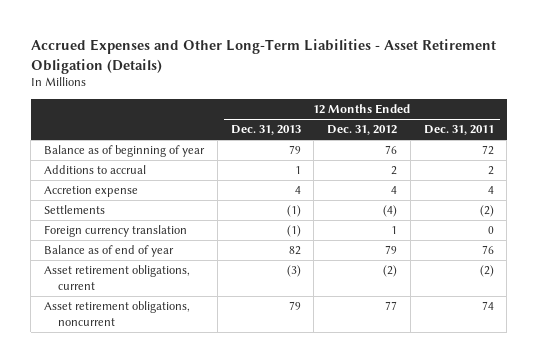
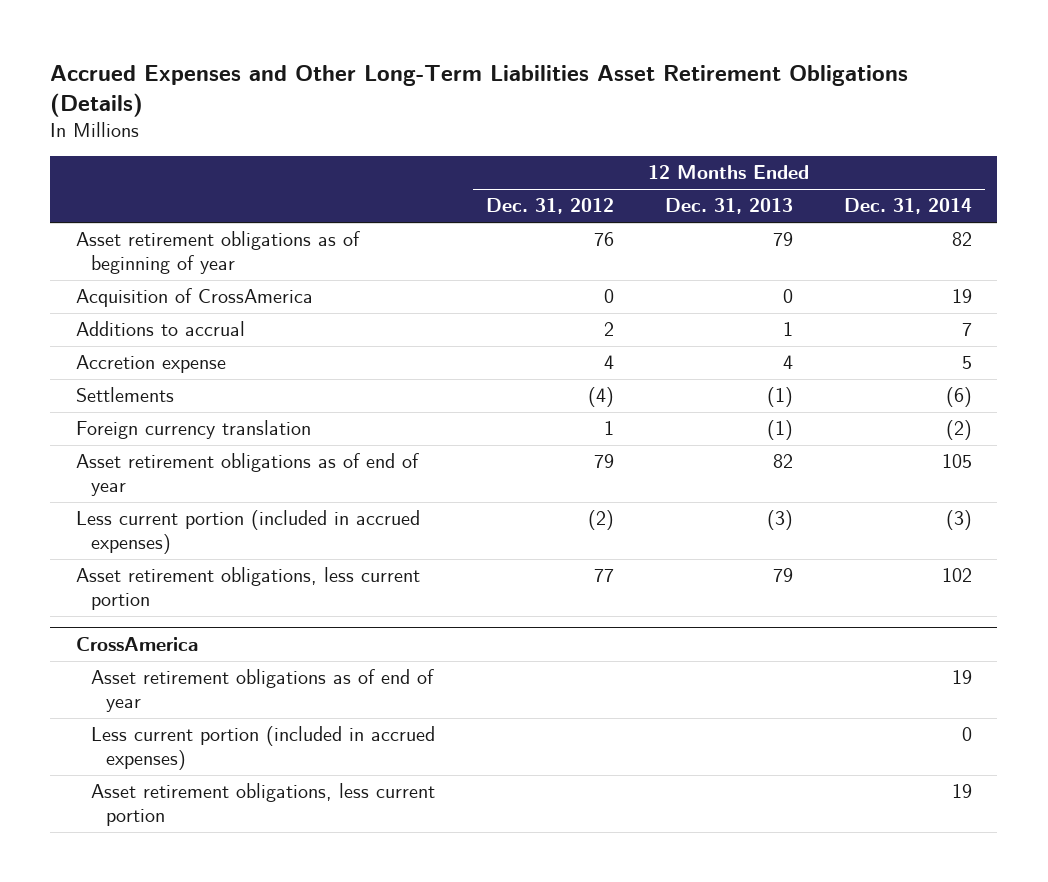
[30,39,496,74] Accrued Expenses and Other Long-Term Liabilities - Asset Retirement Obligation (Details) -> [50,64,909,117] Accrued Expenses and Other Long-Term Liabilities Asset Retirement Obligations (Details)
[423,125,494,136] Dec. 31, 2011 -> none
none -> [843,198,972,215] Dec. 31, 2014
[44,145,206,158] Balance as of beginning of year -> [75,231,360,274] Asset retirement obligations as of beginning of year
none -> [75,288,313,308] Acquisition of CrossAmerica
[44,245,175,258] Balance as of end of year -> [75,453,419,496] Asset retirement obligations as of end of year
[44,265,191,291] Asset retirement obligations, current -> [75,510,420,554] Less current portion (included in accrued expenses)
[44,301,191,327] Asset retirement obligations, noncurrent -> [75,567,420,610] Asset retirement obligations, less current portion
none -> [75,637,199,652] CrossAmerica
none -> [90,669,434,712] Asset retirement obligations as of end of year
none -> [90,726,435,770] Less current portion (included in accrued expenses)
none -> [90,783,435,826] Asset retirement obligations, less current portion

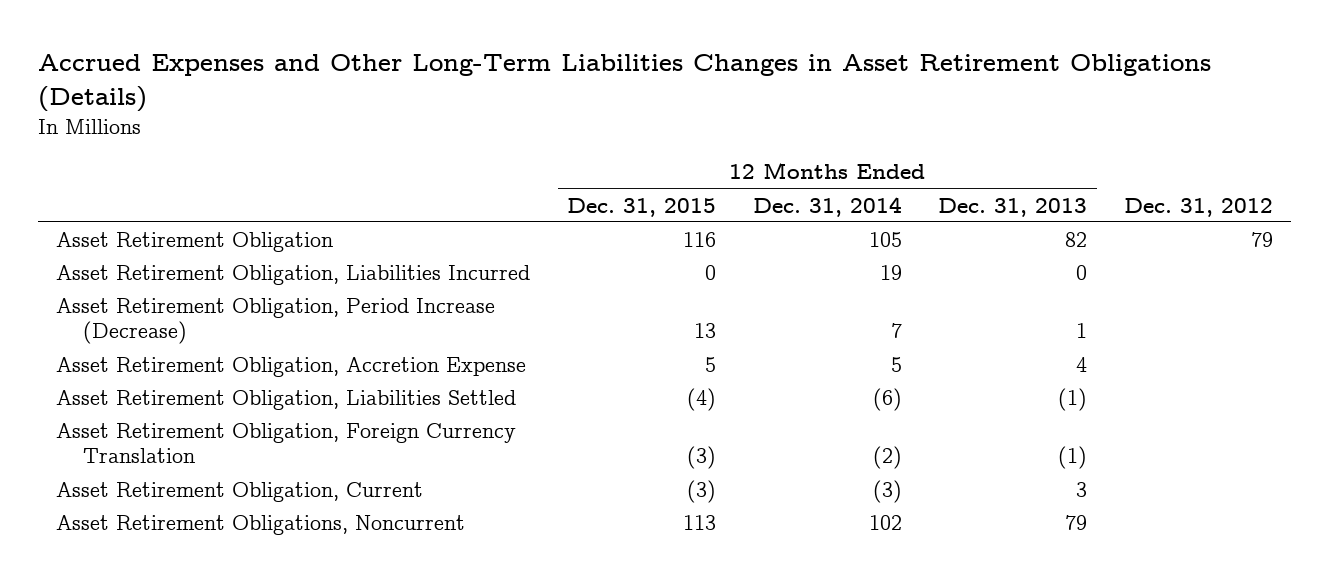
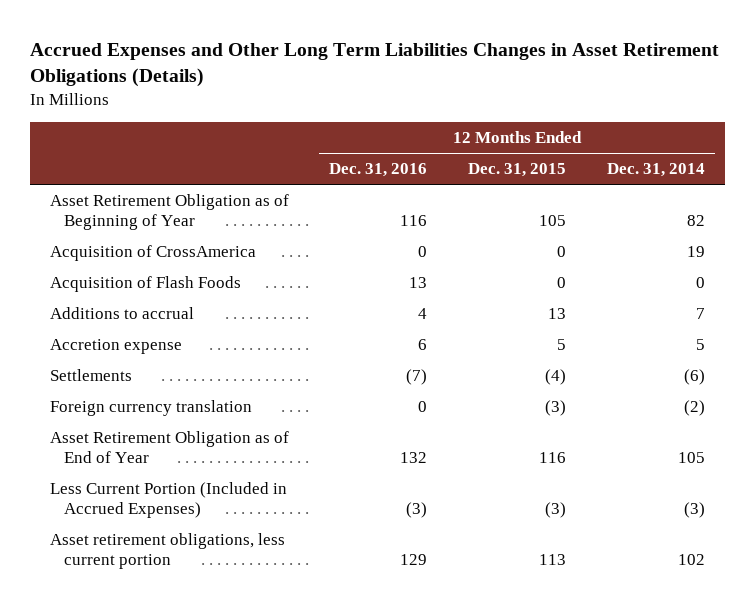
[38,54,1212,112] Accrued Expenses and Other Long-Term Liabilities Changes in Asset Retirement Obligations (Details) -> [29,42,719,88] Accrued Expenses and Other Long Term Liabilities Changes in Asset Retirement Obligations (Details)
[938,197,1088,217] Dec. 31, 2013 -> none
[1124,197,1274,217] Dec. 31, 2012 -> none
none -> [329,163,428,178] Dec. 31, 2016
[56,232,334,253] Asset Retirement Obligation -> [49,193,289,230] Asset Retirement Obligation as of Beginning of Year
[683,232,717,248] 116 -> [538,214,566,226] 105
[868,232,902,248] 105 -> [686,214,705,226] 82
[56,265,531,286] Asset Retirement Obligation, Liabilities Incurred -> [49,244,256,261] Acquisition of CrossAmerica
none -> [49,275,241,292] Acquisition of Flash Foods
[56,298,496,345] Asset Retirement Obligation, Period Increase (Decrease) -> [49,306,194,319] Additions to accrual
[56,357,527,378] Asset Retirement Obligation, Accretion Expense -> [49,338,182,354] Accretion expense
[56,390,517,411] Asset Retirement Obligation, Liabilities Settled -> [49,368,132,381] Settlements
[56,423,517,464] Asset Retirement Obligation, Foreign Currency Translation -> [49,399,252,416] Foreign currency translation
none -> [49,430,289,463] Asset Retirement Obligation as of End of Year
[56,482,424,503] Asset Retirement Obligation, Current -> [49,481,287,518] Less Current Portion (Included in Accrued Expenses)
[56,515,466,536] Asset Retirement Obligations, Noncurrent -> [49,532,285,569] Asset retirement obligations, less current portion

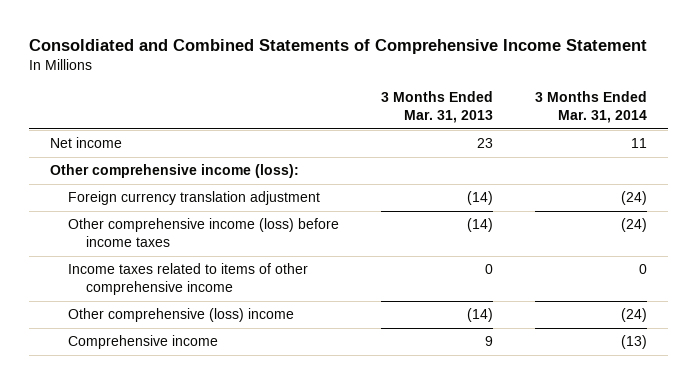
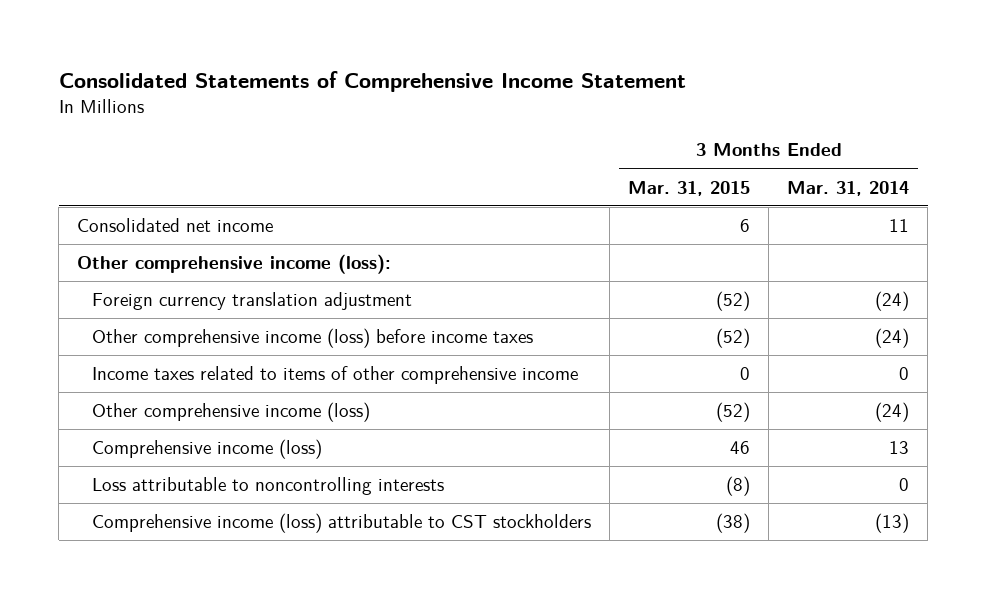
[28,38,647,54] Consoldiated and Combined Statements of Comprehensive Income Statement -> [58,70,686,92] Consolidated Statements of Comprehensive Income Statement
[381,91,494,124] 3 Months Ended Mar. 31, 2013 -> none
none -> [628,180,751,196] Mar. 31, 2015
[49,137,122,149] Net income -> [77,218,274,233] Consolidated net income
[68,308,295,323] Other comprehensive (loss) income -> [92,402,371,423] Other comprehensive income (loss)
[68,335,219,350] Comprehensive income -> [92,439,323,460] Comprehensive income (loss)
[621,335,648,350] (13) -> [889,441,910,455] 13
none -> [92,477,445,496] Loss attributable to noncontrolling interests
none -> [92,513,592,534] Comprehensive income (loss) attributable to CST stockholders

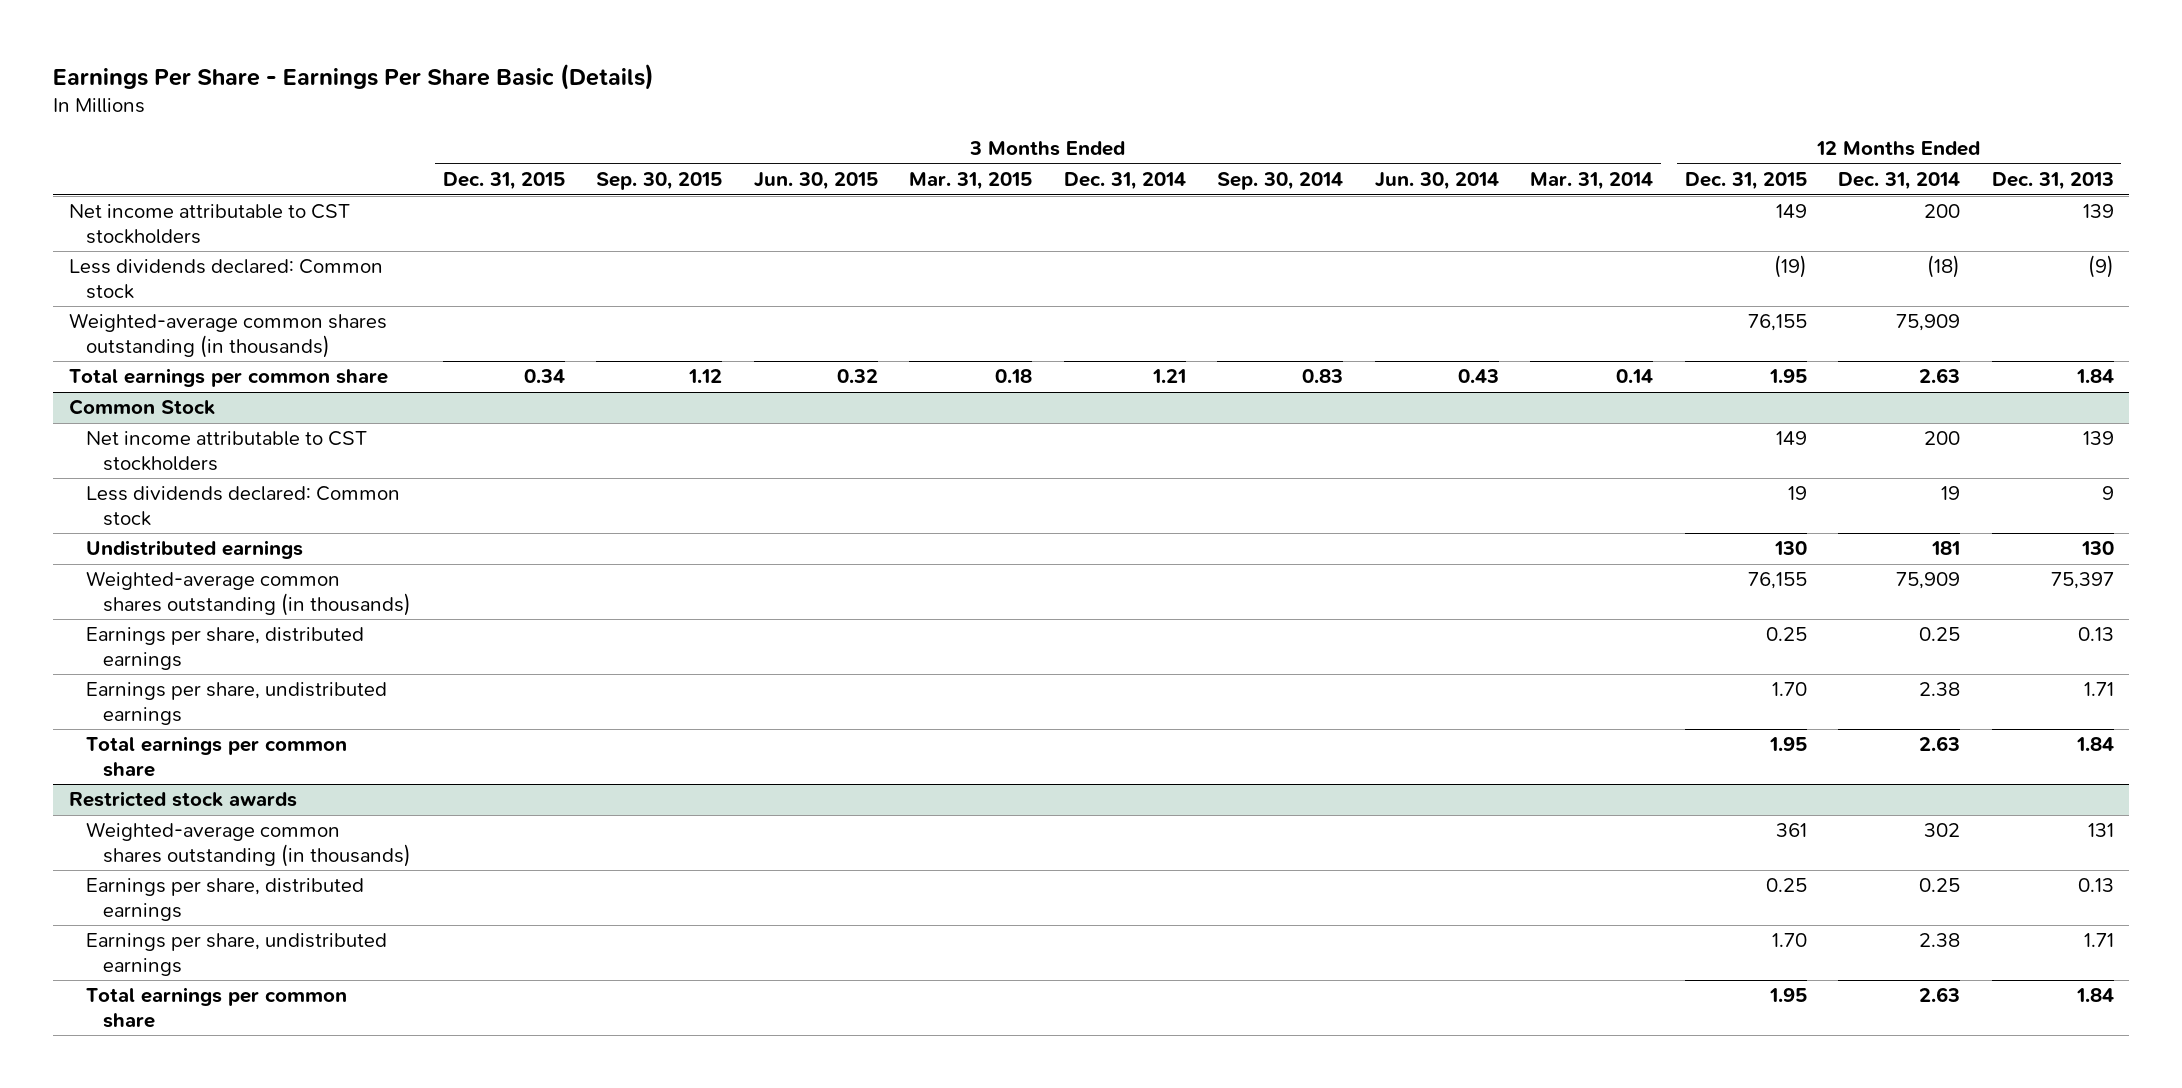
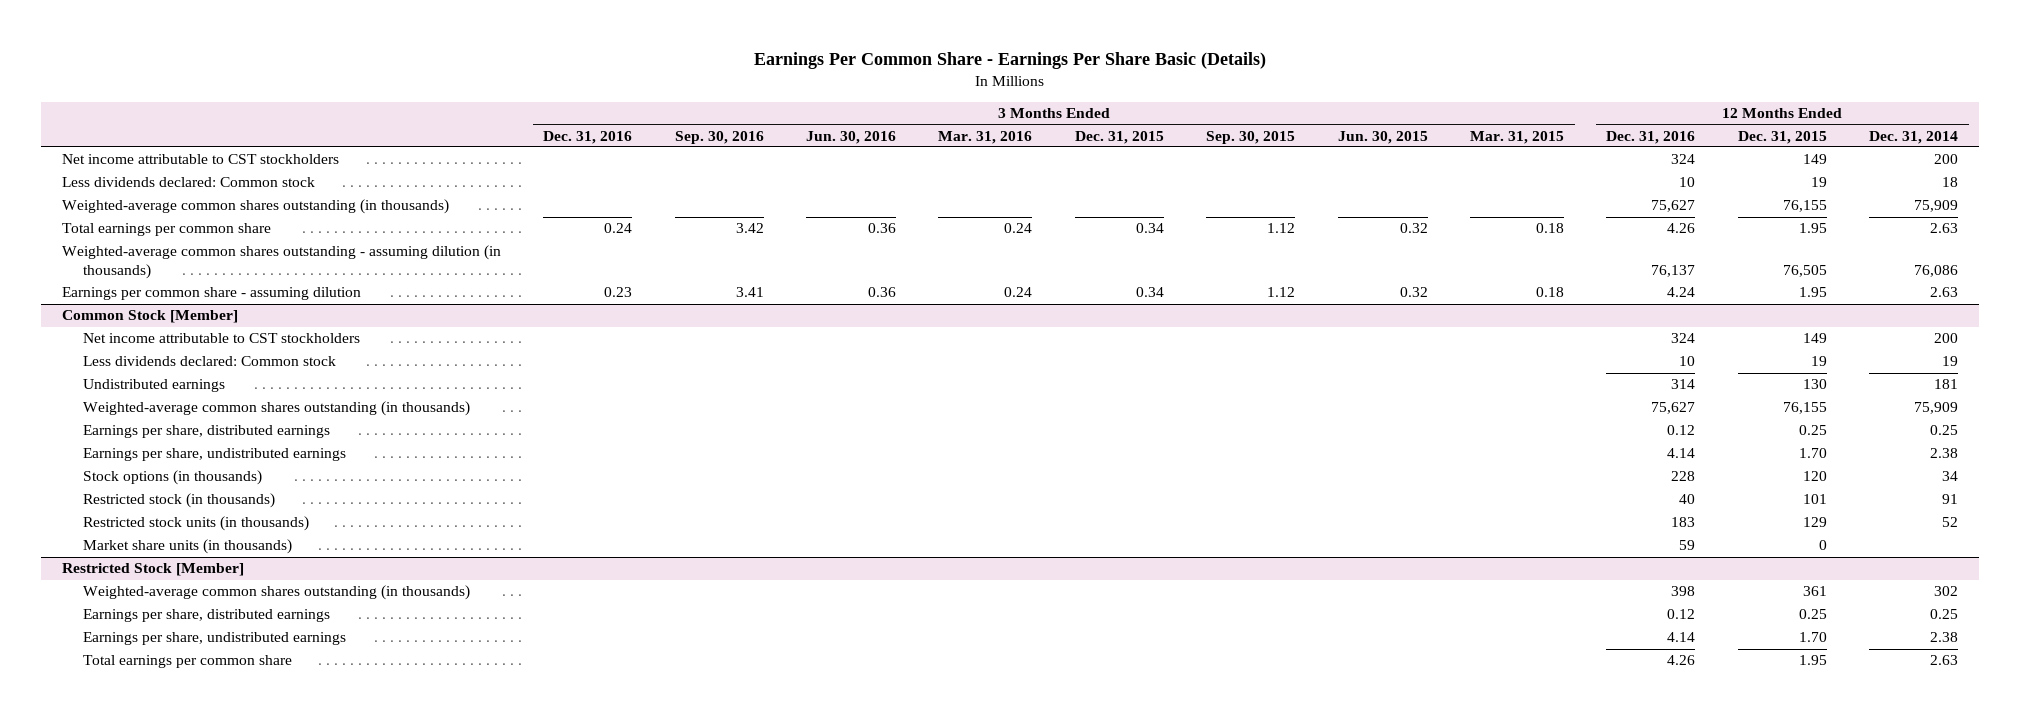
[53,63,655,90] Earnings Per Share - Earnings Per Share Basic (Details) -> [754,51,1267,69] Earnings Per Common Share - Earnings Per Share Basic (Details)
[1063,172,1186,191] Dec. 31, 2014 -> none
[1217,172,1344,191] Sep. 30, 2014 -> none
[1374,172,1499,191] Jun. 30, 2014 -> none
[1530,172,1654,191] Mar. 31, 2014 -> none
[1991,172,2114,191] Dec. 31, 2013 -> none
none -> [543,130,633,144] Dec. 31, 2016
none -> [674,130,764,144] Sep. 30, 2016
none -> [806,130,897,144] Jun. 30, 2016
none -> [938,130,1033,144] Mar. 31, 2016
none -> [1606,130,1696,144] Dec. 31, 2016
[1773,255,1807,279] (19) -> [1810,177,1827,188] 19
[1927,255,1961,279] (18) -> [1942,177,1959,188] 18
none -> [61,245,501,279] Weighted-average common shares outstanding - assuming dilution (in thousands)
none -> [61,287,361,301] Earnings per common share - assuming dilution
[68,399,215,416] Common Stock -> [61,310,238,324] Common Stock [Member]
[86,736,348,777] Total earnings per common share -> none
none -> [82,470,262,486] Stock options (in thousands)
none -> [82,493,275,509] Restricted stock (in thousands)
none -> [82,516,309,532] Restricted stock units (in thousands)
none -> [82,539,292,555] Market share units (in thousands)
[68,791,297,808] Restricted stock awards -> [61,563,244,577] Restricted Stock [Member]

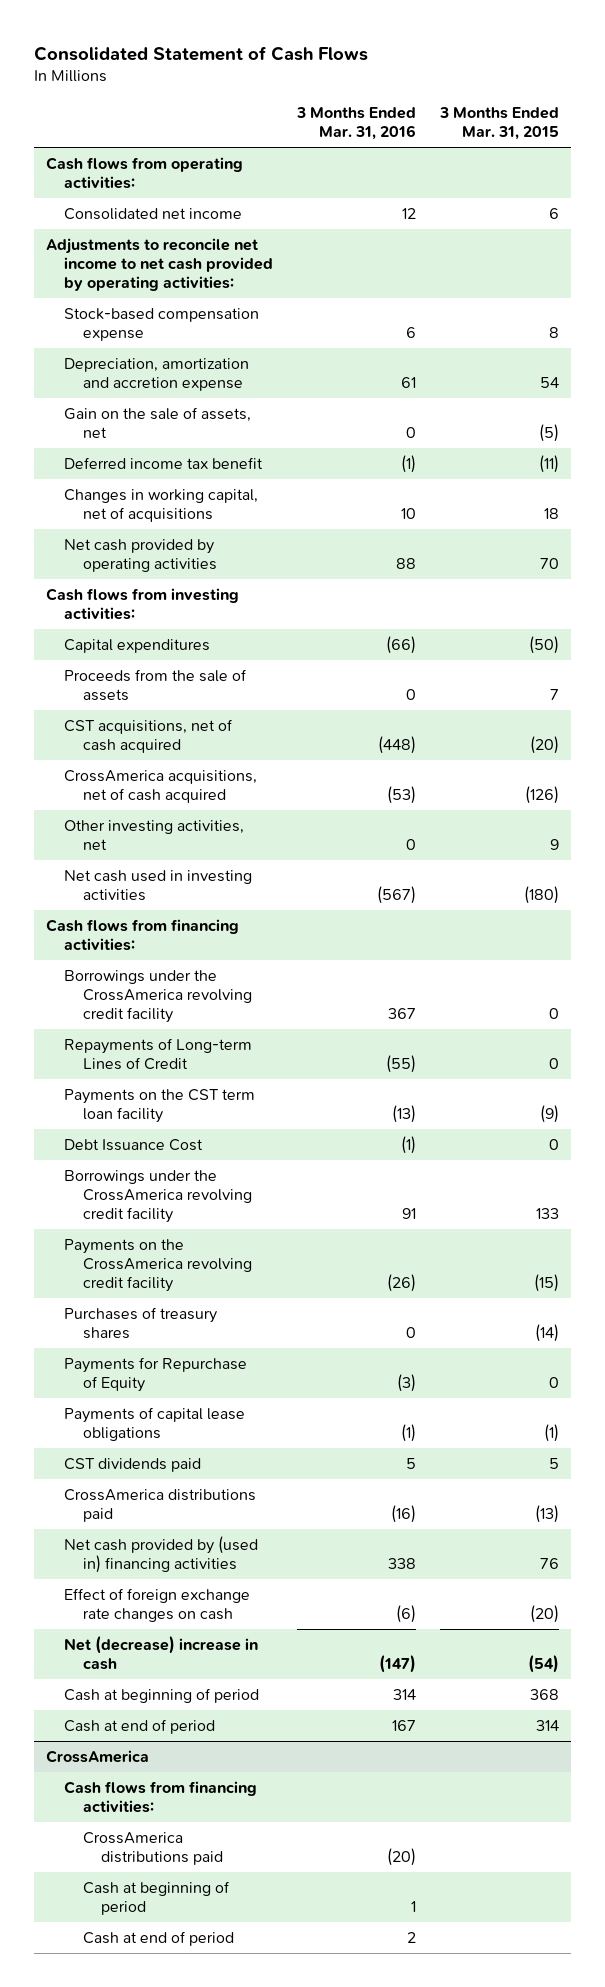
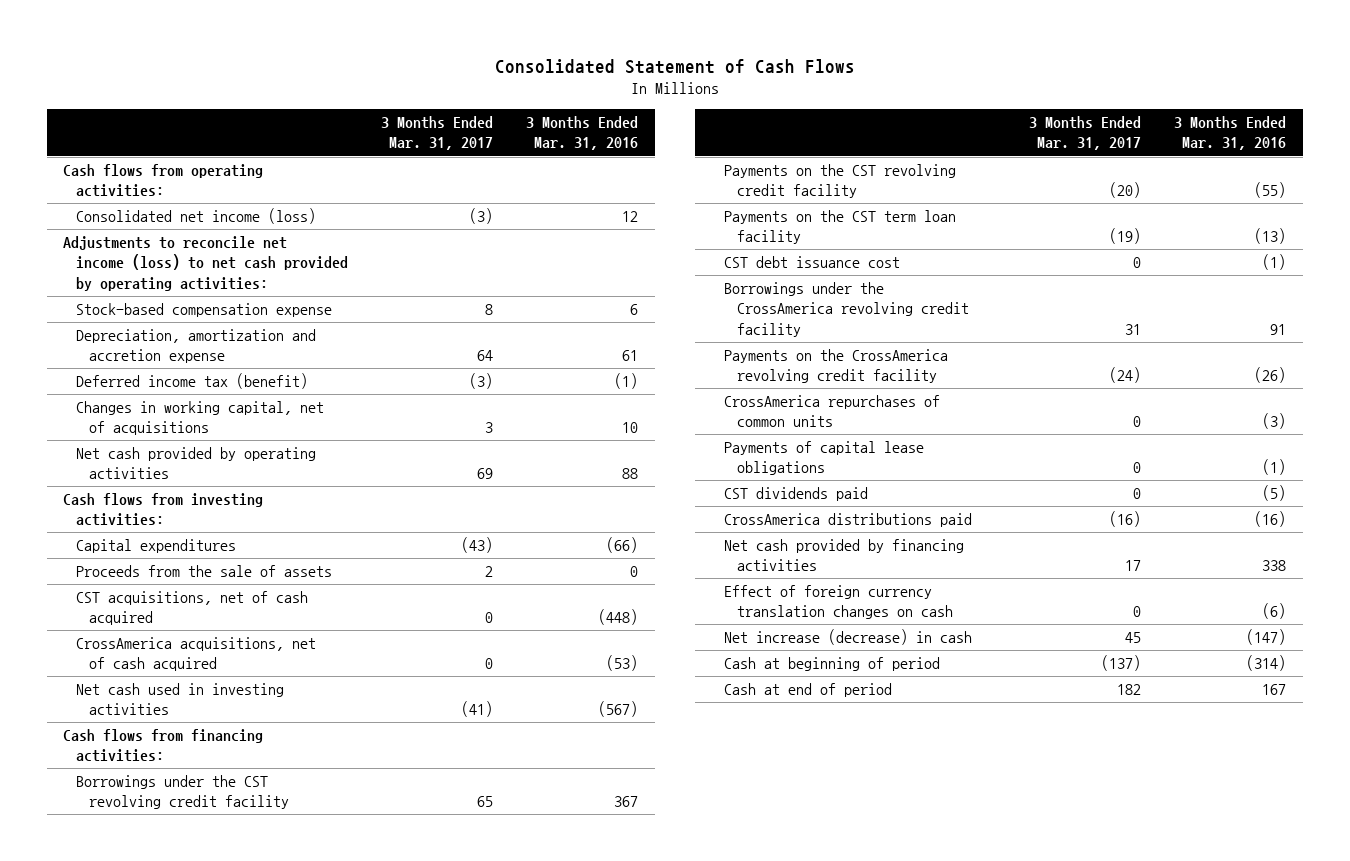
[438,107,559,141] 3 Months Ended Mar. 31, 2015 -> none
none -> [381,116,494,151] 3 Months Ended Mar. 31, 2017
[64,207,243,220] Consolidated net income -> [76,208,317,225] Consolidated net income (loss)
[46,237,274,291] Adjustments to reconcile net income to net cash provided by operating activities: -> [63,236,349,291] Adjustments to reconcile net income (loss) to net cash provided by operating activities:
[64,406,252,438] Gain on the sale of assets, net -> none
[64,456,264,469] Deferred income tax benefit -> [76,373,309,390] Deferred income tax (benefit)
[64,819,245,850] Other investing activities, net -> none
[64,969,252,1023] Borrowings under the CrossAmerica revolving credit facility -> [76,775,290,810] Borrowings under the CST revolving credit facility
[64,1037,253,1070] Repayments of Long-term Lines of Credit -> [724,164,957,199] Payments on the CST revolving credit facility
[64,1138,204,1151] Debt Issuance Cost -> [724,256,901,269] CST debt issuance cost
[64,1306,218,1339] Purchases of treasury shares -> none
[64,1356,248,1392] Payments for Repurchase of Equity -> [724,395,941,428] CrossAmerica repurchases of common units
[406,1457,417,1469] 5 -> [1262,485,1287,502] (5)
[64,1535,259,1573] Net cash provided by (used in) financing activities -> [724,539,965,572] Net cash provided by financing activities
[64,1587,251,1622] Effect of foreign exchange rate changes on cash -> [724,585,954,620] Effect of foreign currency translation changes on cash
[64,1635,259,1670] Net (decrease) increase in cash -> [724,629,973,646] Net increase (decrease) in cash
[393,1688,417,1700] 314 -> [1246,655,1287,672] (314)
[46,1749,150,1763] CrossAmerica -> none
[64,1780,258,1813] Cash flows from financing activities: -> none
[82,1831,223,1865] CrossAmerica distributions paid -> none
[82,1880,230,1915] Cash at beginning of period -> none
[82,1930,234,1946] Cash at end of period -> none

